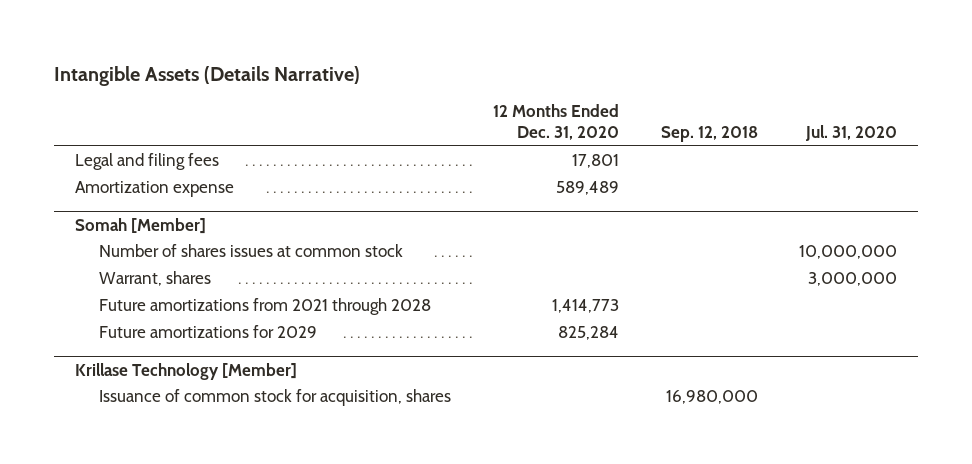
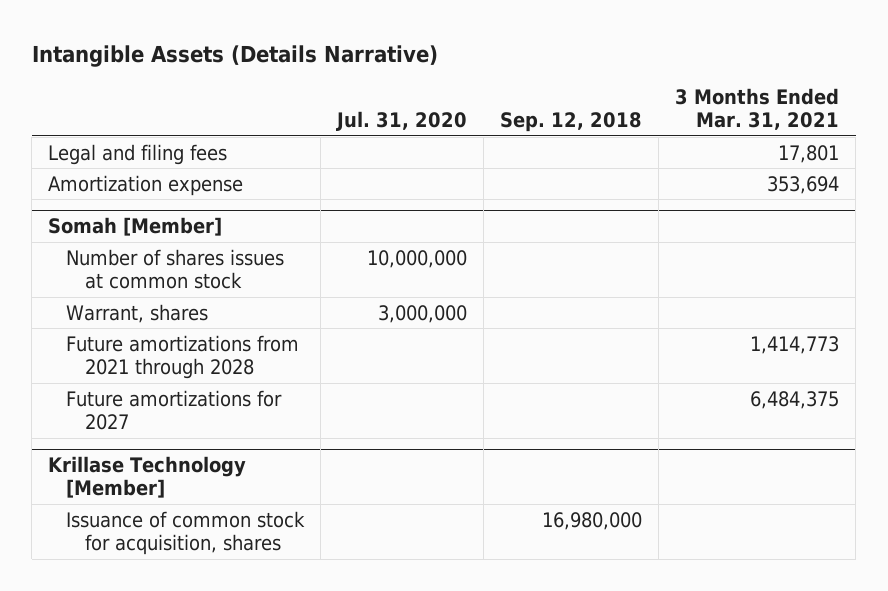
[492,104,619,141] 12 Months Ended Dec. 31, 2020 -> none
none -> [675,88,840,131] 3 Months Ended Mar. 31, 2021
[98,325,317,339] Future amortizations for 2029 -> [66,389,283,430] Future amortizations for 2027

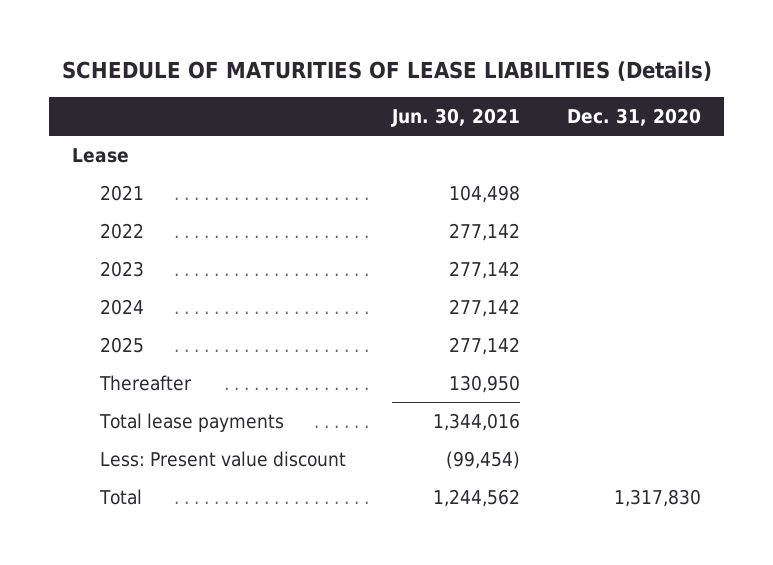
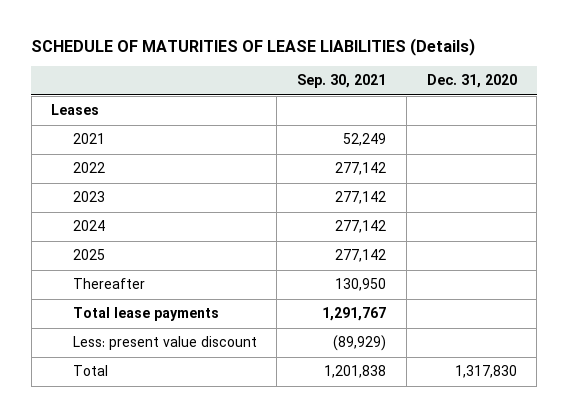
[391,108,521,128] Jun. 30, 2021 -> none
none -> [297,74,387,89] Sep. 30, 2021
[72,148,130,164] Lease -> none
none -> [51,104,100,116] Leases
[99,451,346,468] Less: Present value discount -> [72,336,257,351] Less: present value discount

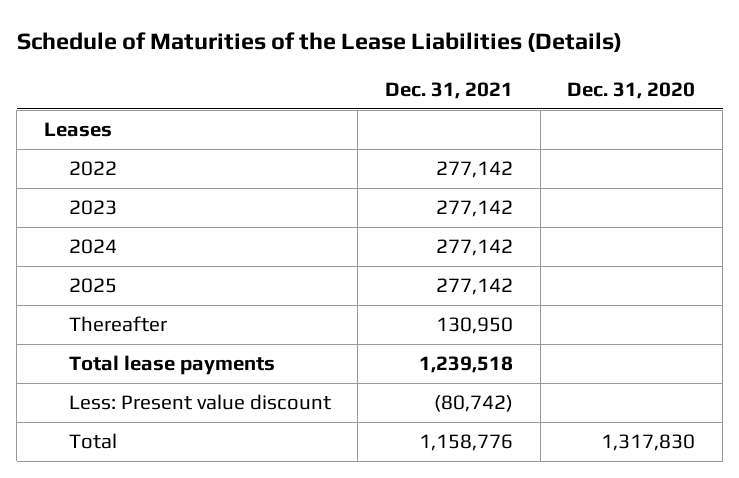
[31,38,476,57] SCHEDULE OF MATURITIES OF LEASE LIABILITIES (Details) -> [16,31,622,52] Schedule of Maturities of the Lease Liabilities (Details)
[297,74,387,89] Sep. 30, 2021 -> none
none -> [384,81,513,99] Dec. 31, 2021
[72,133,105,145] 2021 -> none
[72,336,257,351] Less: present value discount -> [68,394,331,411] Less: Present value discount

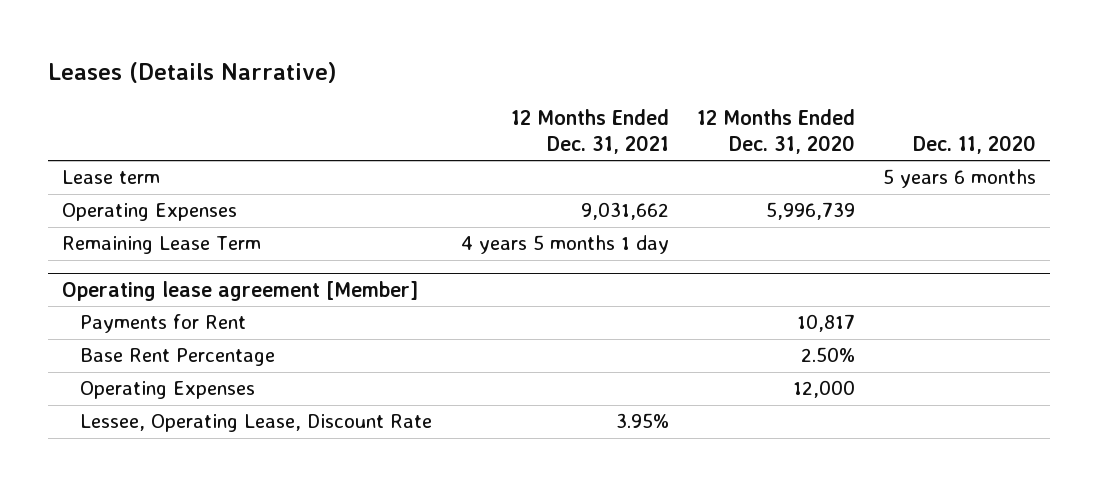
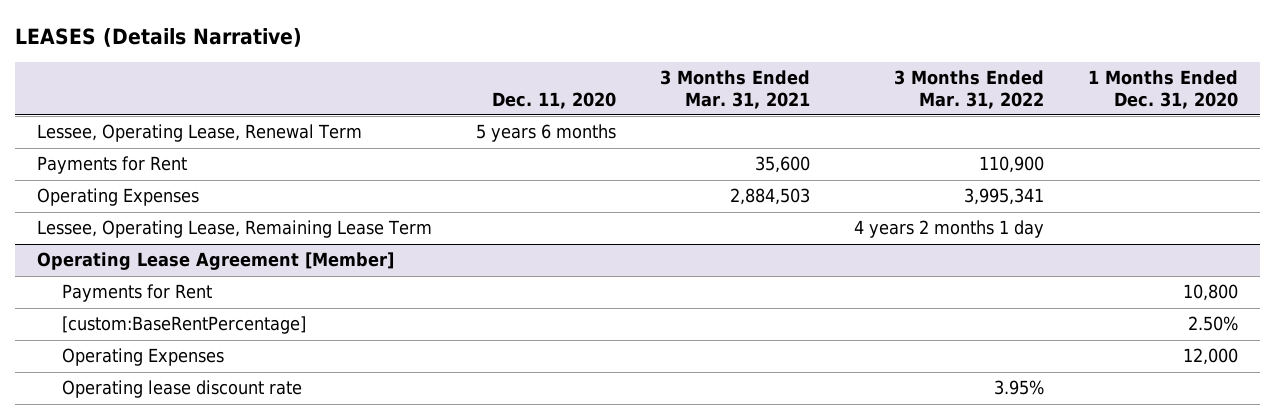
[47,62,337,84] Leases (Details Narrative) -> [15,27,303,47] LEASES (Details Narrative)
[510,108,669,155] 12 Months Ended Dec. 31, 2021 -> none
[696,108,855,155] 12 Months Ended Dec. 31, 2020 -> none
none -> [660,70,811,109] 3 Months Ended Mar. 31, 2021
none -> [894,70,1045,109] 3 Months Ended Mar. 31, 2022
none -> [1088,70,1239,109] 1 Months Ended Dec. 31, 2020
[61,170,160,185] Lease term -> [37,124,363,143] Lessee, Operating Lease, Renewal Term
none -> [37,156,188,175] Payments for Rent
[61,236,261,255] Remaining Lease Term -> [37,220,433,239] Lessee, Operating Lease, Remaining Lease Term
[61,280,418,301] Operating lease agreement [Member] -> [37,252,395,271] Operating Lease Agreement [Member]
[80,348,276,367] Base Rent Percentage -> [61,316,306,335] [custom:BaseRentPercentage]
[80,414,433,433] Lessee, Operating Lease, Discount Rate -> [61,380,302,399] Operating lease discount rate

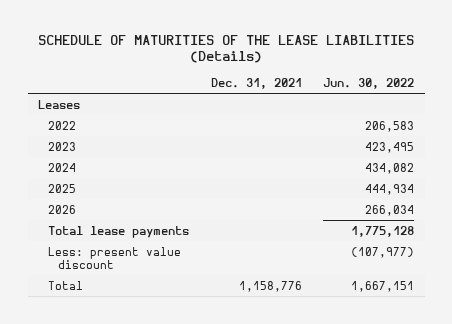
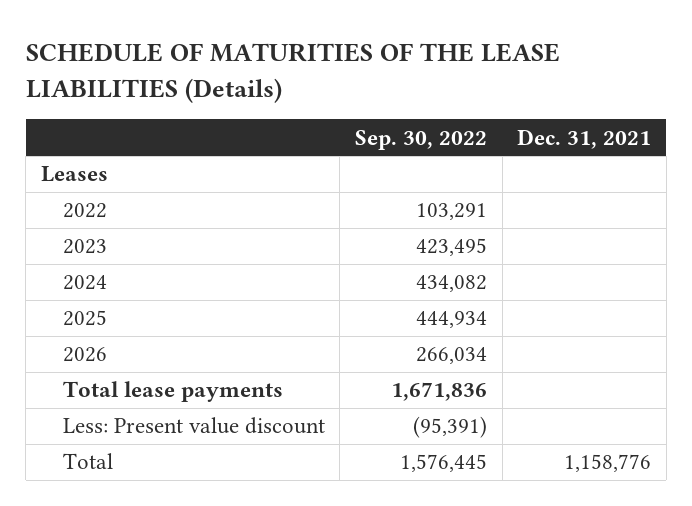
[323,77,415,89] Jun. 30, 2022 -> none
none -> [354,129,487,150] Sep. 30, 2022
[48,246,182,269] Less: present value discount -> [62,417,325,435] Less: Present value discount

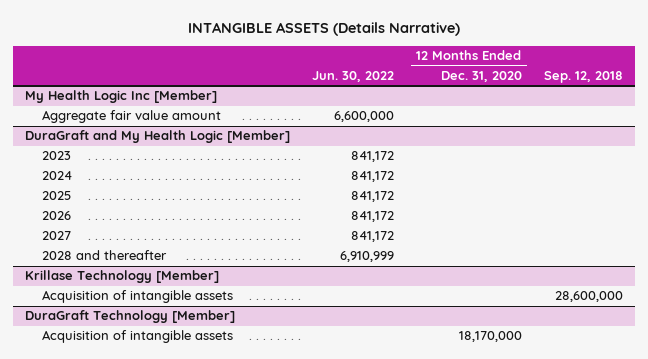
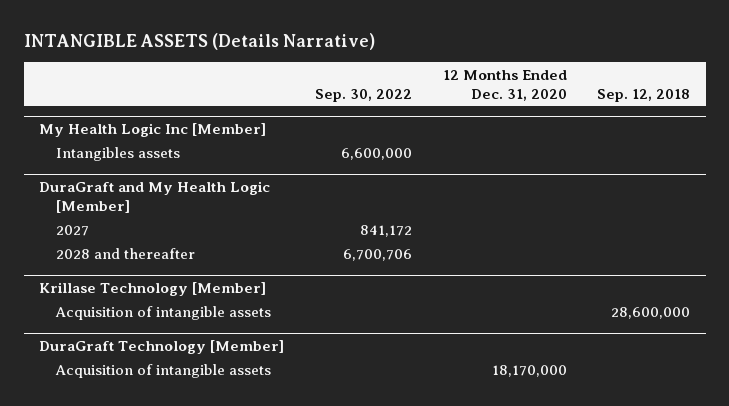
[312,70,395,82] Jun. 30, 2022 -> none
none -> [314,88,412,102] Sep. 30, 2022
[42,110,222,124] Aggregate fair value amount -> [56,147,181,162] Intangibles assets
[42,151,72,161] 2023 -> none
[42,171,73,181] 2024 -> none
[42,191,72,201] 2025 -> none
[42,211,72,221] 2026 -> none

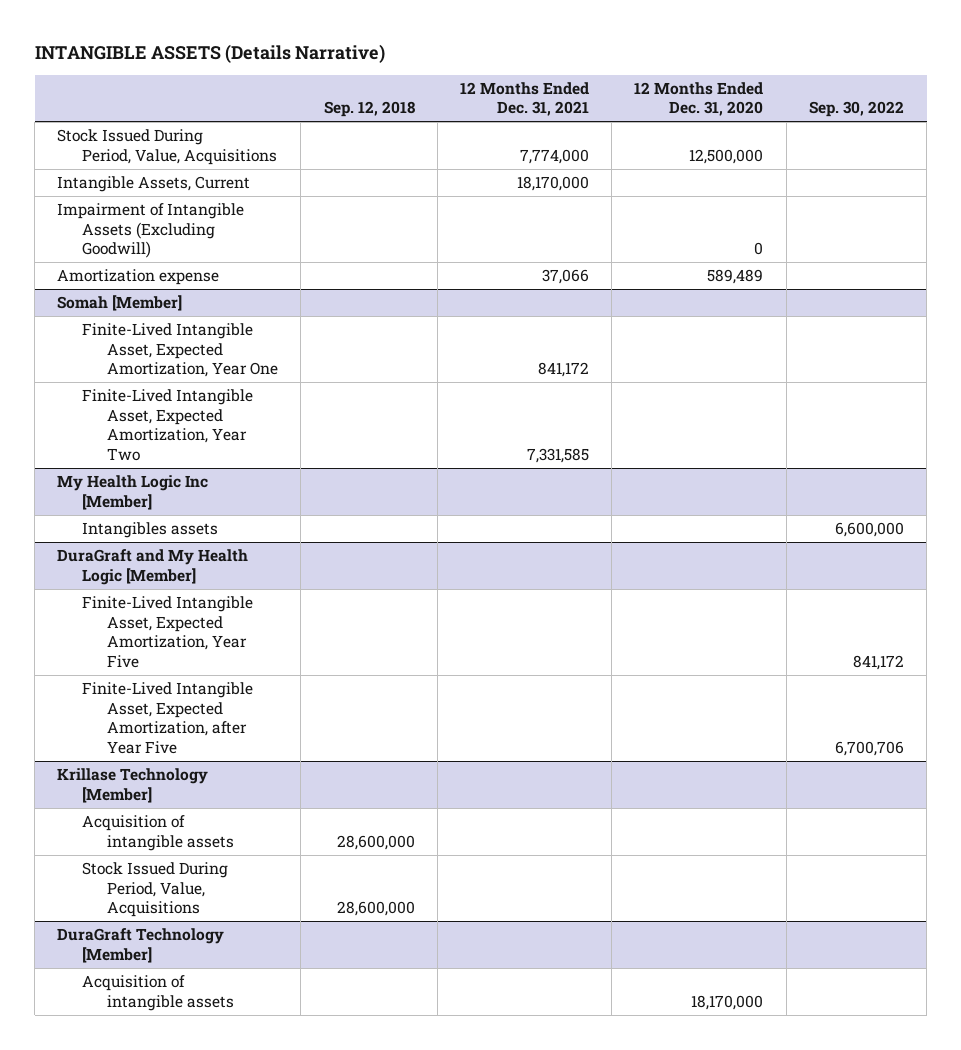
none -> [460,81,590,117] 12 Months Ended Dec. 31, 2021
none -> [57,129,278,165] Stock Issued During Period, Value, Acquisitions
none -> [57,176,251,193] Intangible Assets, Current
none -> [57,203,245,259] Impairment of Intangible Assets (Excluding Goodwill)
none -> [57,269,220,286] Amortization expense
none -> [57,295,183,312] Somah [Member]
none -> [82,323,279,378] Finite-Lived Intangible Asset, Expected Amortization, Year One
none -> [82,389,254,462] Finite-Lived Intangible Asset, Expected Amortization, Year Two
[56,225,90,237] 2027 -> [82,596,254,669] Finite-Lived Intangible Asset, Expected Amortization, Year Five
[56,248,196,260] 2028 and thereafter -> [82,682,254,755] Finite-Lived Intangible Asset, Expected Amortization, after Year Five
none -> [82,862,229,918] Stock Issued During Period, Value, Acquisitions

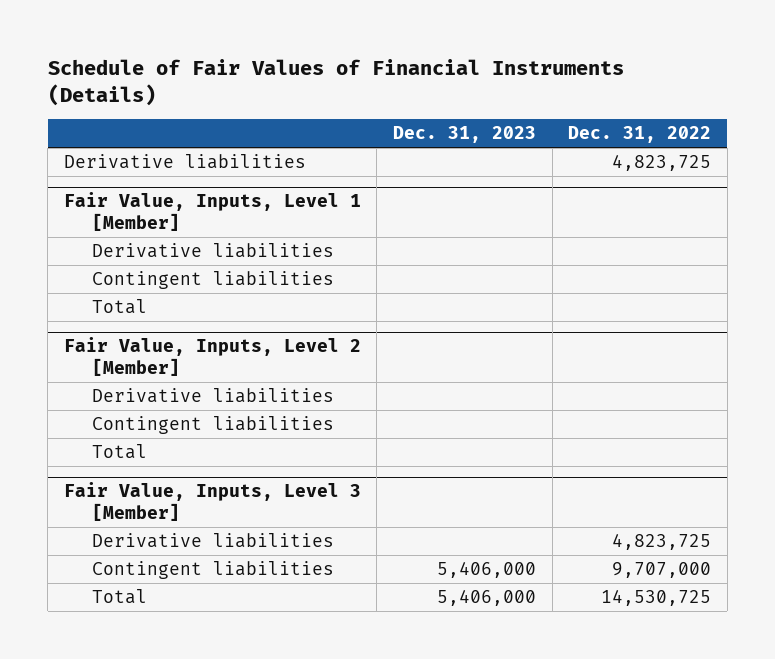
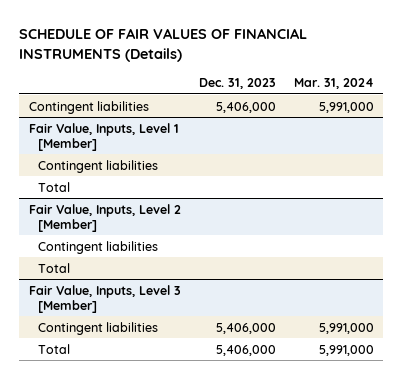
[47,58,624,106] Schedule of Fair Values of Financial Instruments (Details) -> [19,28,308,62] SCHEDULE OF FAIR VALUES OF FINANCIAL INSTRUMENTS (Details)
[568,126,712,144] Dec. 31, 2022 -> none
none -> [293,77,374,89] Mar. 31, 2024
[63,154,306,170] Derivative liabilities -> none
none -> [28,100,149,114] Contingent liabilities
[91,243,334,259] Derivative liabilities -> none
[91,388,334,404] Derivative liabilities -> none
[91,533,334,549] Derivative liabilities -> none

